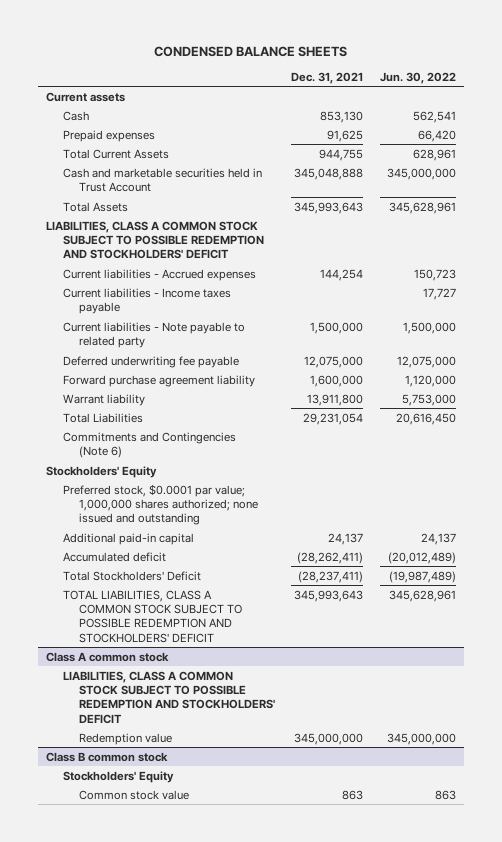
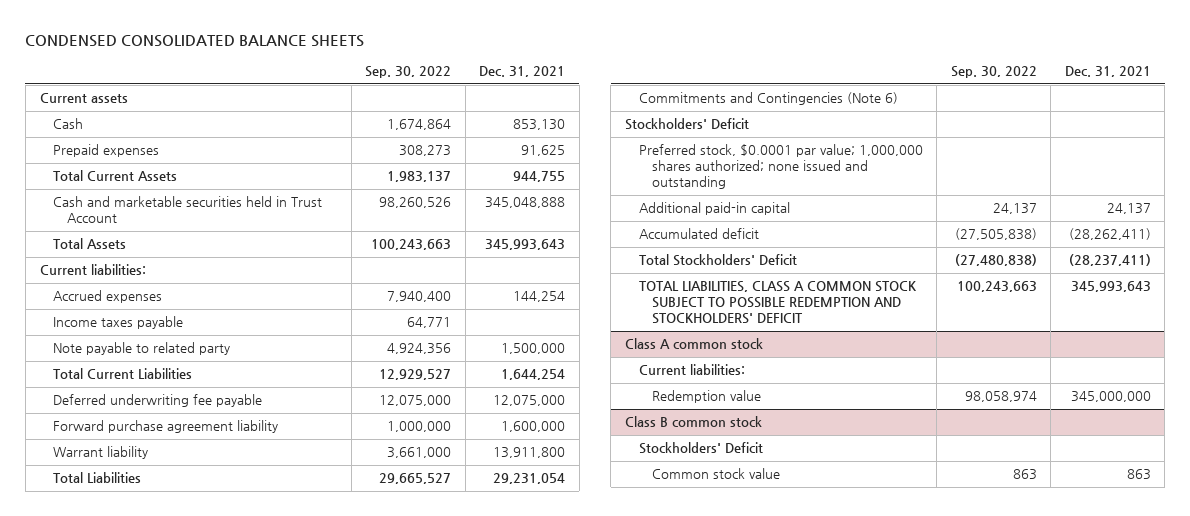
[154,45,348,57] CONDENSED BALANCE SHEETS -> [25,35,365,48] CONDENSED CONSOLIDATED BALANCE SHEETS
[379,71,456,84] Jun. 30, 2022 -> none
none -> [365,66,452,79] Sep. 30, 2022
[46,220,264,260] LIABILITIES, CLASS A COMMON STOCK SUBJECT TO POSSIBLE REDEMPTION AND STOCKHOLDERS' DEFICIT -> none
none -> [39,264,146,276] Current liabilities:
[62,268,256,281] Current liabilities - Accrued expenses -> [53,290,163,304] Accrued expenses
[62,287,231,315] Current liabilities - Income taxes payable -> [53,316,184,330] Income taxes payable
[62,321,245,349] Current liabilities - Note payable to related party -> [53,342,231,356] Note payable to related party
none -> [53,368,193,380] Total Current Liabilities
[46,465,158,478] Stockholders' Equity -> [624,118,749,131] Stockholders' Deficit
[62,670,275,724] LIABILITIES, CLASS A COMMON STOCK SUBJECT TO POSSIBLE REDEMPTION AND STOCKHOLDERS' DEFICIT -> none
none -> [638,364,745,376] Current liabilities:
[62,770,174,783] Stockholders' Equity -> [638,442,763,455] Stockholders' Deficit

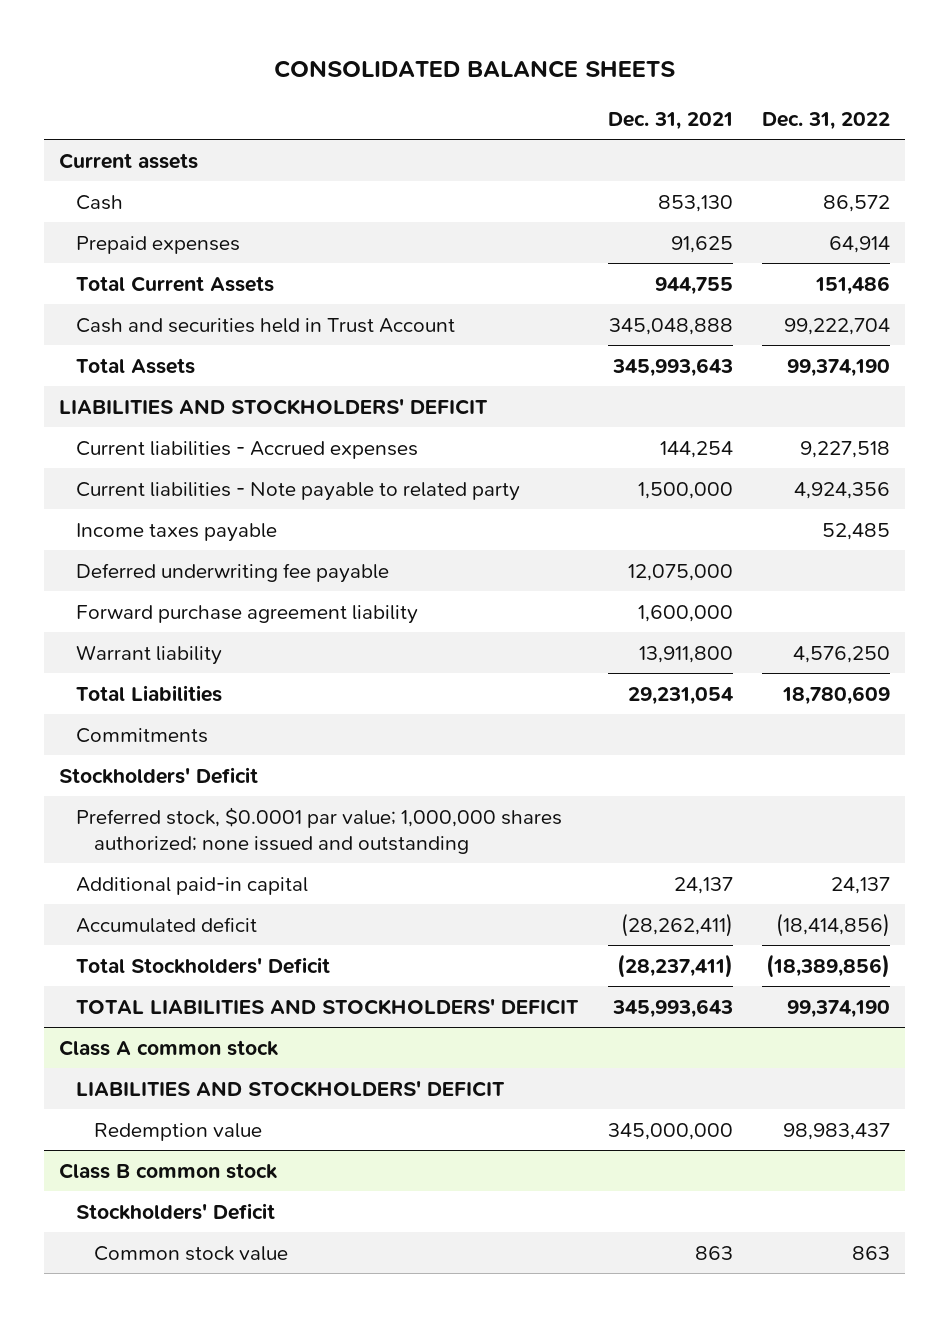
[25,35,365,48] CONDENSED CONSOLIDATED BALANCE SHEETS -> [273,60,675,79] CONSOLIDATED BALANCE SHEETS
[365,66,452,79] Sep. 30, 2022 -> none
none -> [762,111,891,130] Dec. 31, 2022
[53,196,323,224] Cash and marketable securities held in Trust Account -> [76,317,456,333] Cash and securities held in Trust Account
[39,264,146,276] Current liabilities: -> none
none -> [59,398,489,415] LIABILITIES AND STOCKHOLDERS' DEFICIT
[53,290,163,304] Accrued expenses -> [76,440,419,459] Current liabilities - Accrued expenses
none -> [76,481,521,501] Current liabilities - Note payable to related party
[53,342,231,356] Note payable to related party -> none
[53,368,193,380] Total Current Liabilities -> none
[638,92,898,106] Commitments and Contingencies (Note 6) -> [76,727,209,743] Commitments
[638,281,917,325] TOTAL LIABILITIES, CLASS A COMMON STOCK SUBJECT TO POSSIBLE REDEMPTION AND STOCKHOLDERS' DEFICIT -> [76,998,580,1015] TOTAL LIABILITIES AND STOCKHOLDERS' DEFICIT
[638,364,745,376] Current liabilities: -> none
none -> [76,1080,506,1097] LIABILITIES AND STOCKHOLDERS' DEFICIT

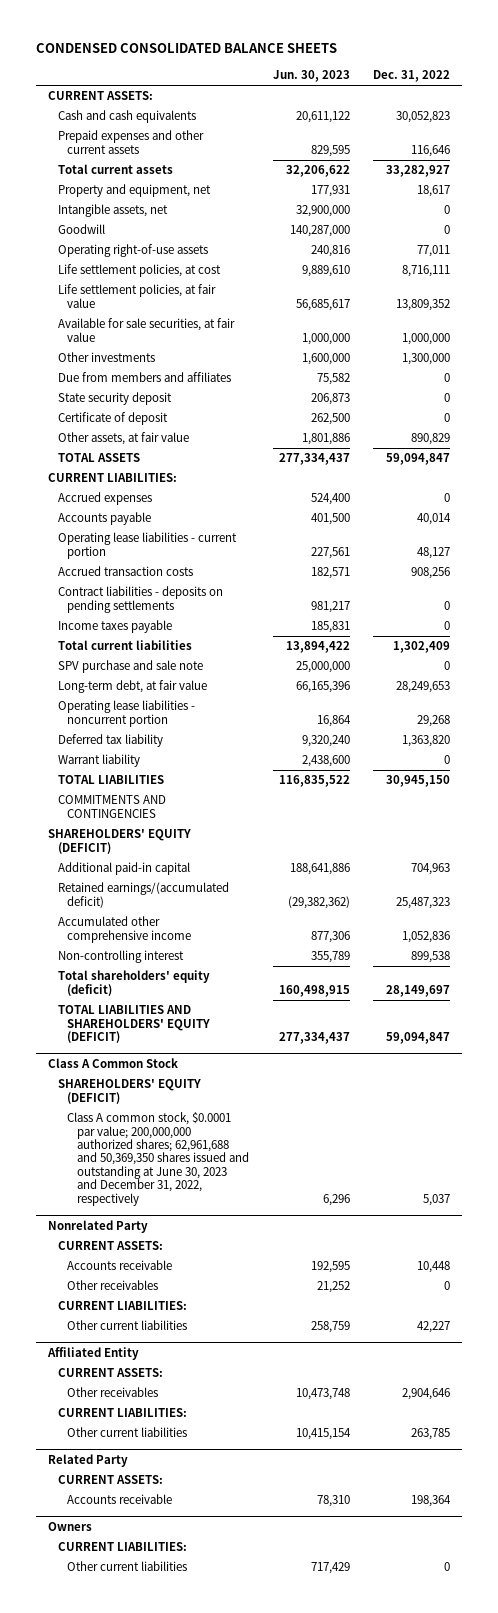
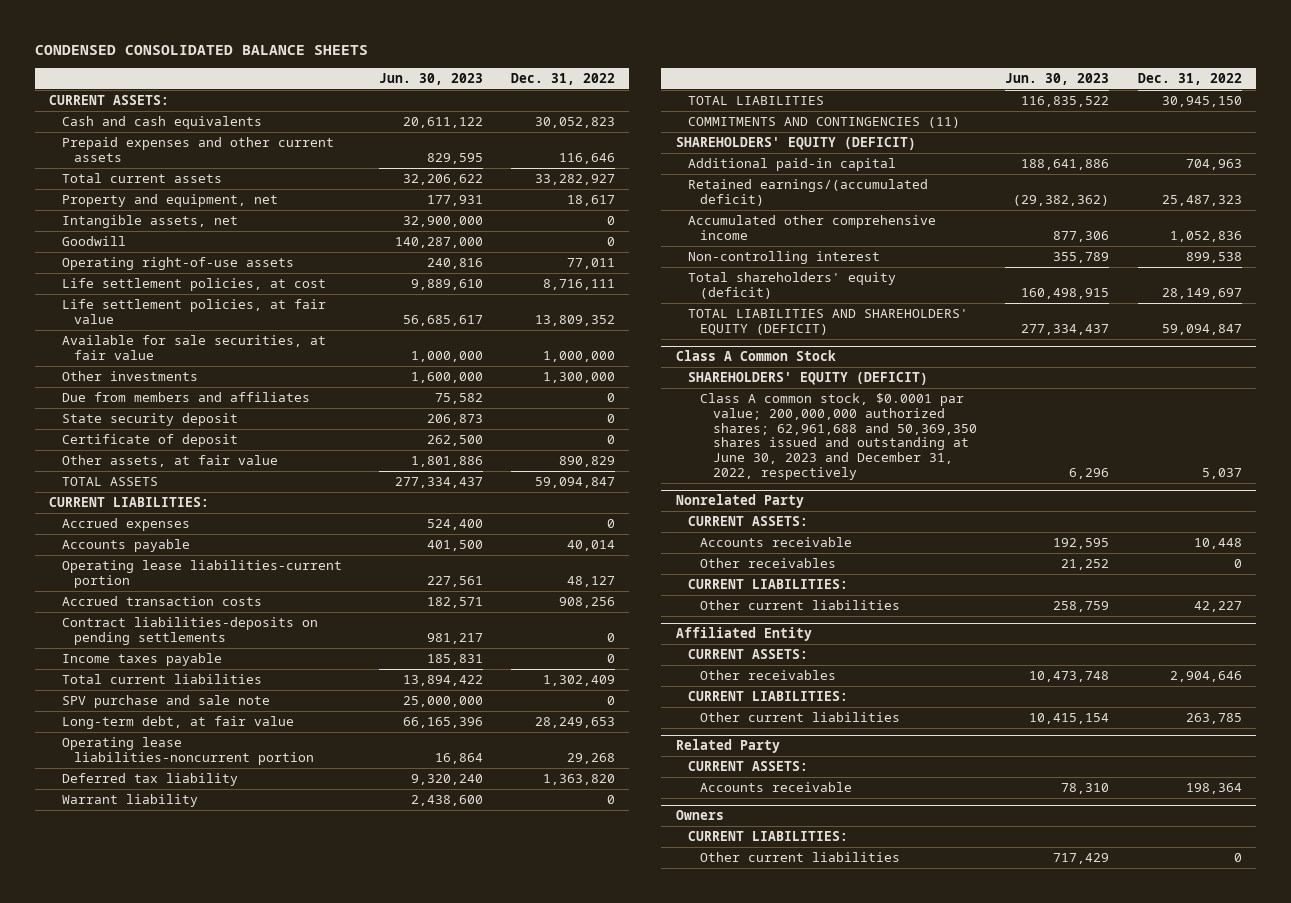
[57,532,237,559] Operating lease liabilities - current portion -> [61,560,342,588] Operating lease liabilities-current portion
[57,586,223,613] Contract liabilities - deposits on pending settlements -> [61,617,318,645] Contract liabilities-deposits on pending settlements
[57,700,195,727] Operating lease liabilities - noncurrent portion -> [61,737,315,765] Operating lease liabilities-noncurrent portion
[57,795,166,818] COMMITMENTS AND CONTINGENCIES -> [688,117,961,129] COMMITMENTS AND CONTINGENCIES (11)

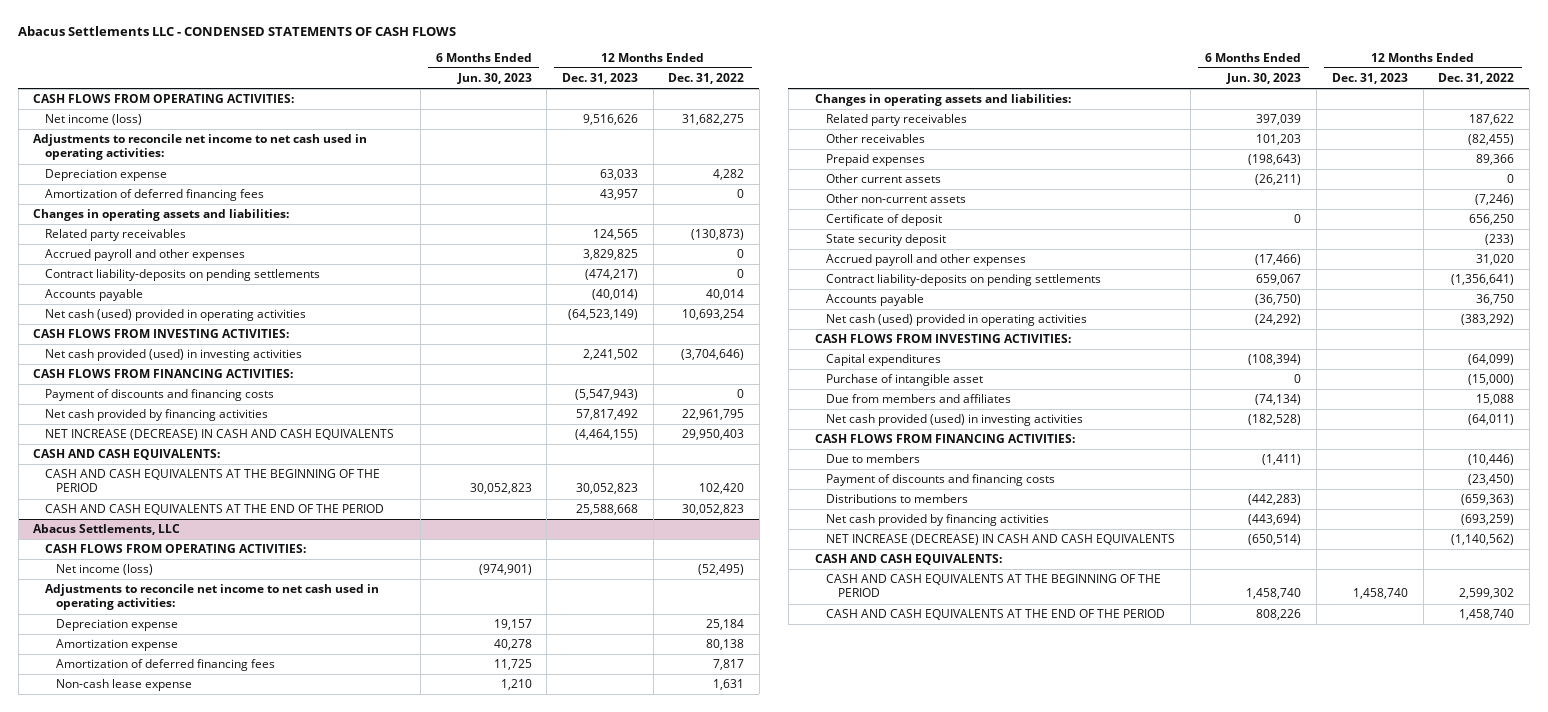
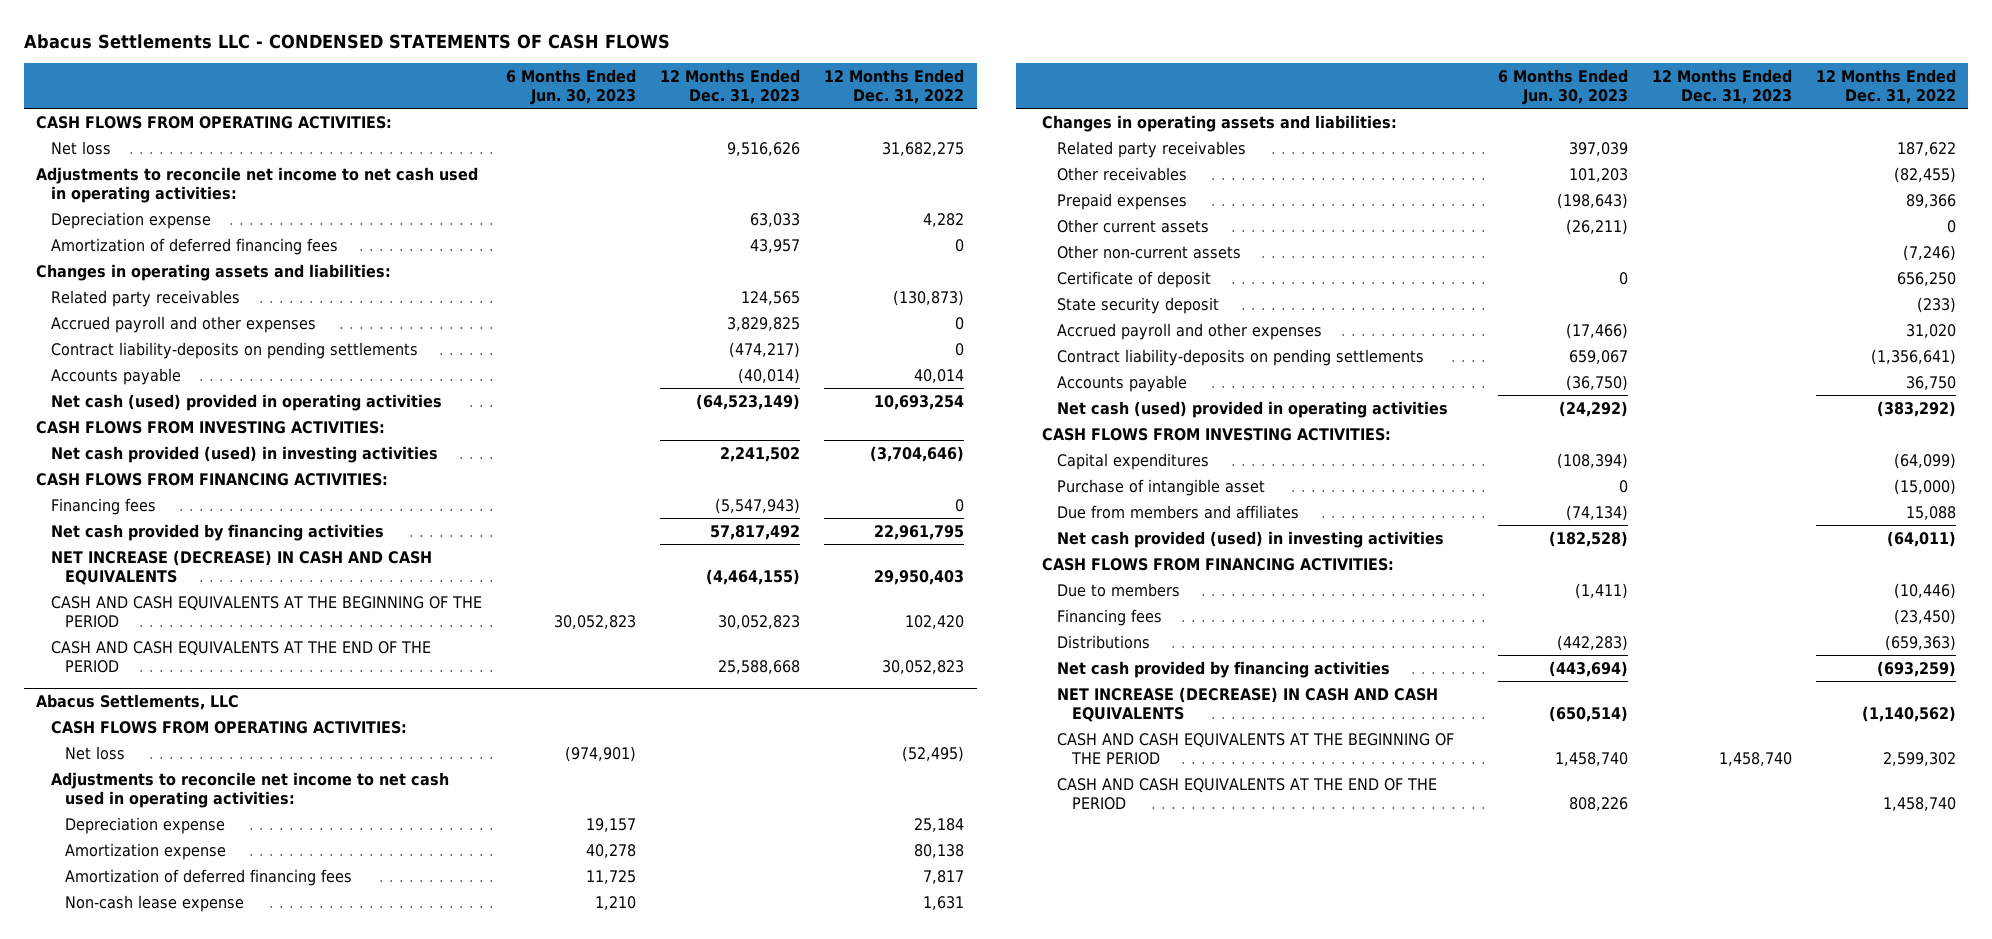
[44,114,142,126] Net income (loss) -> [50,140,111,155] Net loss
[44,389,274,402] Payment of discounts and financing costs -> [50,497,156,515] Financing fees
[33,449,221,461] CASH AND CASH EQUIVALENTS: -> none
[56,564,154,576] Net income (loss) -> [65,745,126,760] Net loss
[826,474,1056,487] Payment of discounts and financing costs -> [1057,608,1163,626] Financing fees
[826,494,969,504] Distributions to members -> [1057,634,1151,649] Distributions
[814,554,1002,566] CASH AND CASH EQUIVALENTS: -> none

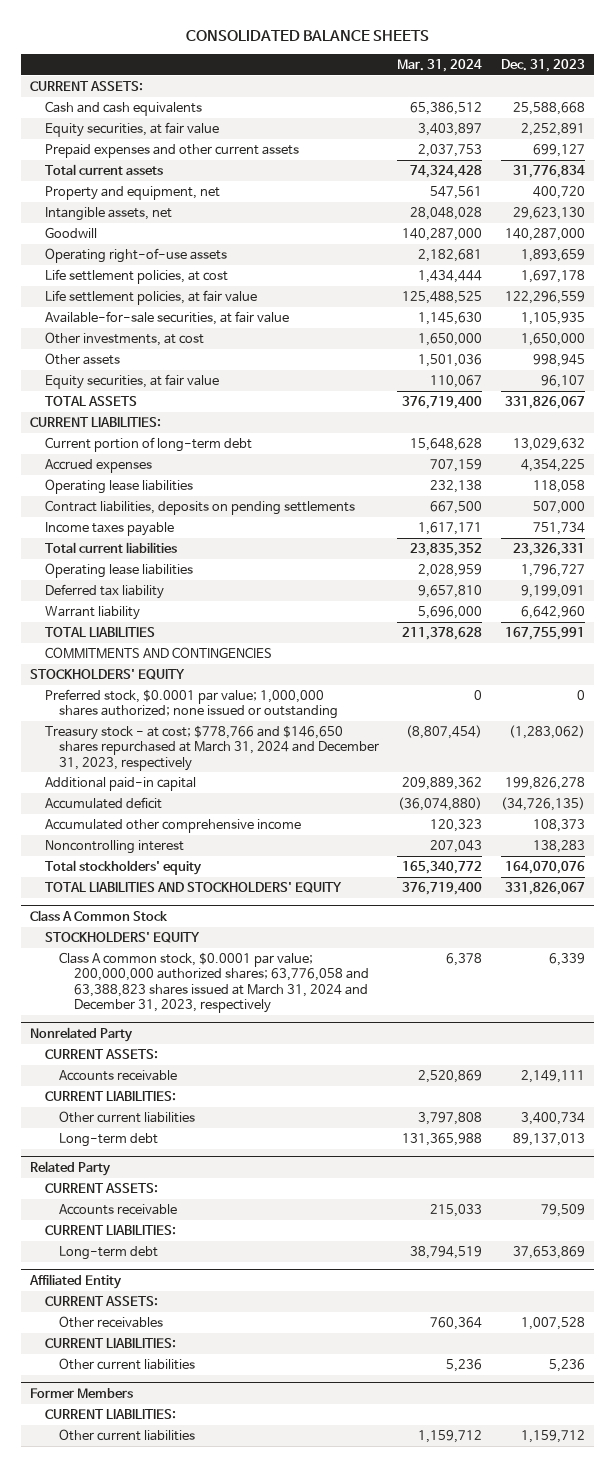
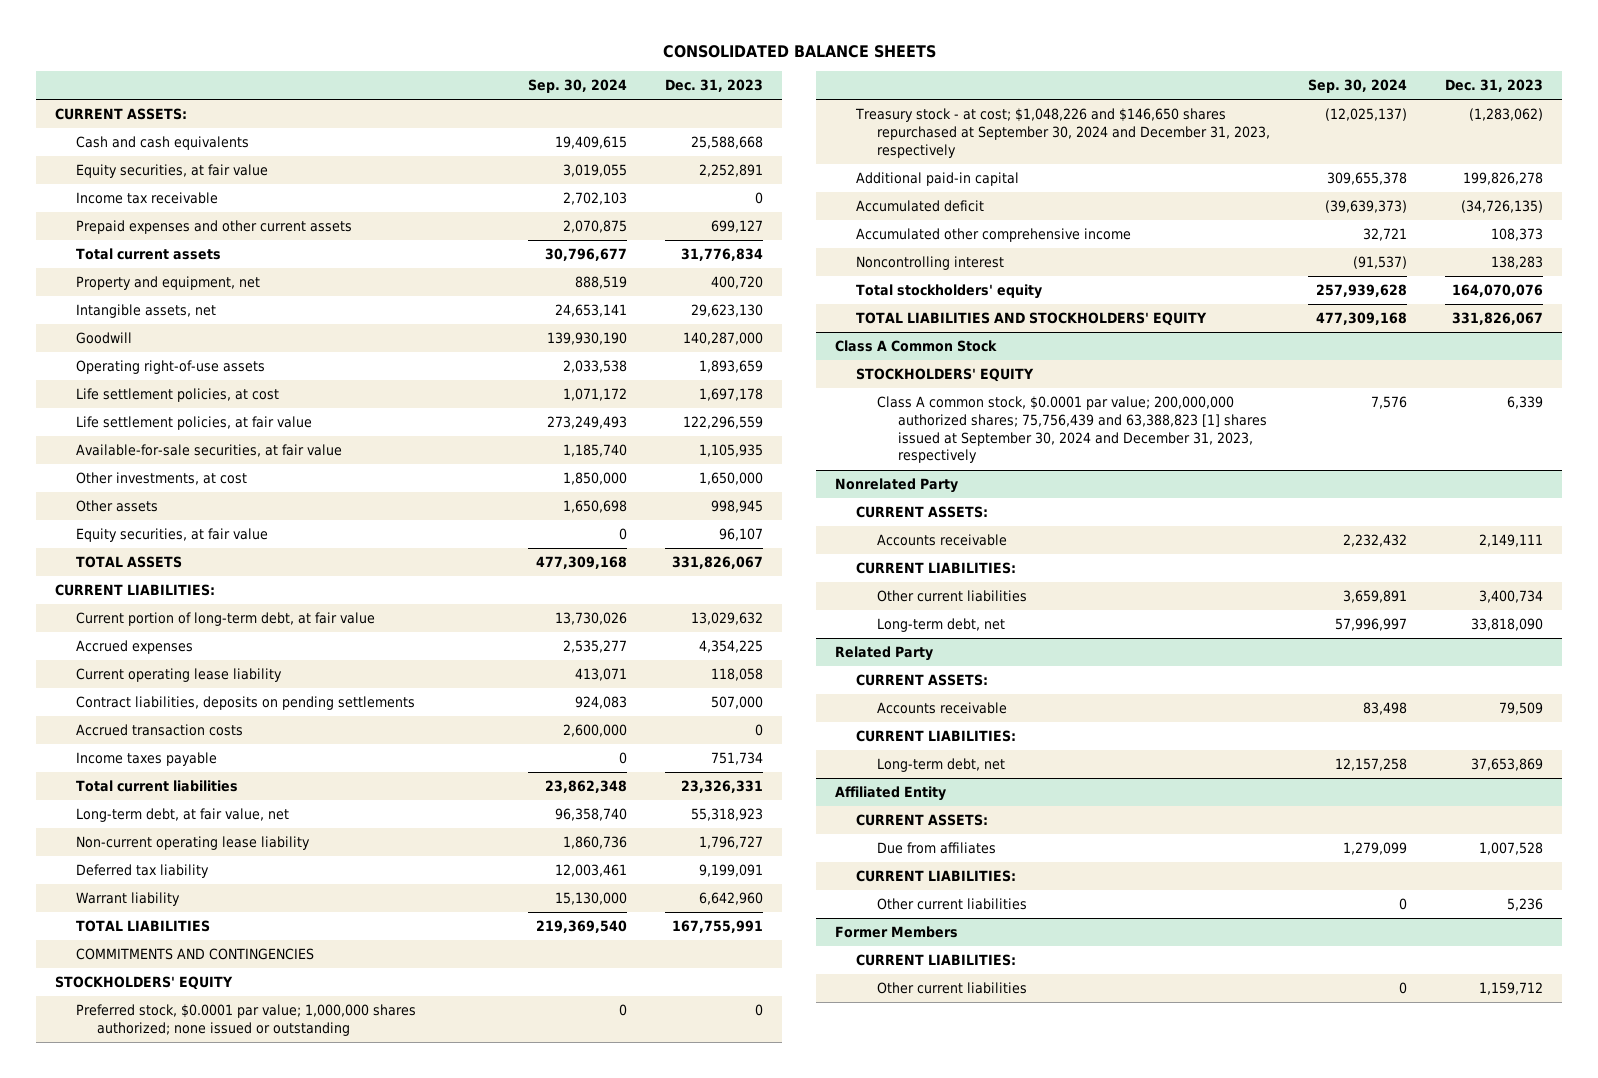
[397,58,483,72] Mar. 31, 2024 -> none
none -> [527,78,627,93] Sep. 30, 2024
none -> [75,192,218,205] Income tax receivable
[44,437,252,453] Current portion of long-term debt -> [75,612,375,627] Current portion of long-term debt, at fair value
[44,479,193,495] Operating lease liabilities -> [75,668,282,683] Current operating lease liability
none -> [75,724,243,737] Accrued transaction costs
none -> [75,808,289,823] Long-term debt, at fair value, net
[44,563,193,579] Operating lease liabilities -> [75,836,310,851] Non-current operating lease liability
[44,725,380,771] Treasury stock - at cost; $778,766 and $146,650 shares repurchased at March 31, 2024 and December 31, 2023, respectively -> [855,108,1271,158] Treasury stock - at cost; $1,048,226 and $146,650 shares repurchased at September 30, 2024 and December 31, 2023, respectively
[59,952,369,1013] Class A common stock, $0.0001 par value; 200,000,000 authorized shares; 63,776,058 and 63,388,823 shares issued at March 31, 2024 and December 31, 2023, respectively -> [877,396,1268,464] Class A common stock, $0.0001 par value; 200,000,000 authorized shares; 75,756,439 and 63,388,823 [1] shares issued at September 30, 2024 and December 31, 2023, respectively
[59,1133,159,1148] Long-term debt -> [877,618,1006,633] Long-term debt, net
[512,1133,585,1147] 89,137,013 -> [1470,618,1543,632] 33,818,090
[59,1246,159,1261] Long-term debt -> [877,758,1006,773] Long-term debt, net
[59,1316,164,1329] Other receivables -> [877,842,997,855] Due from affiliates

